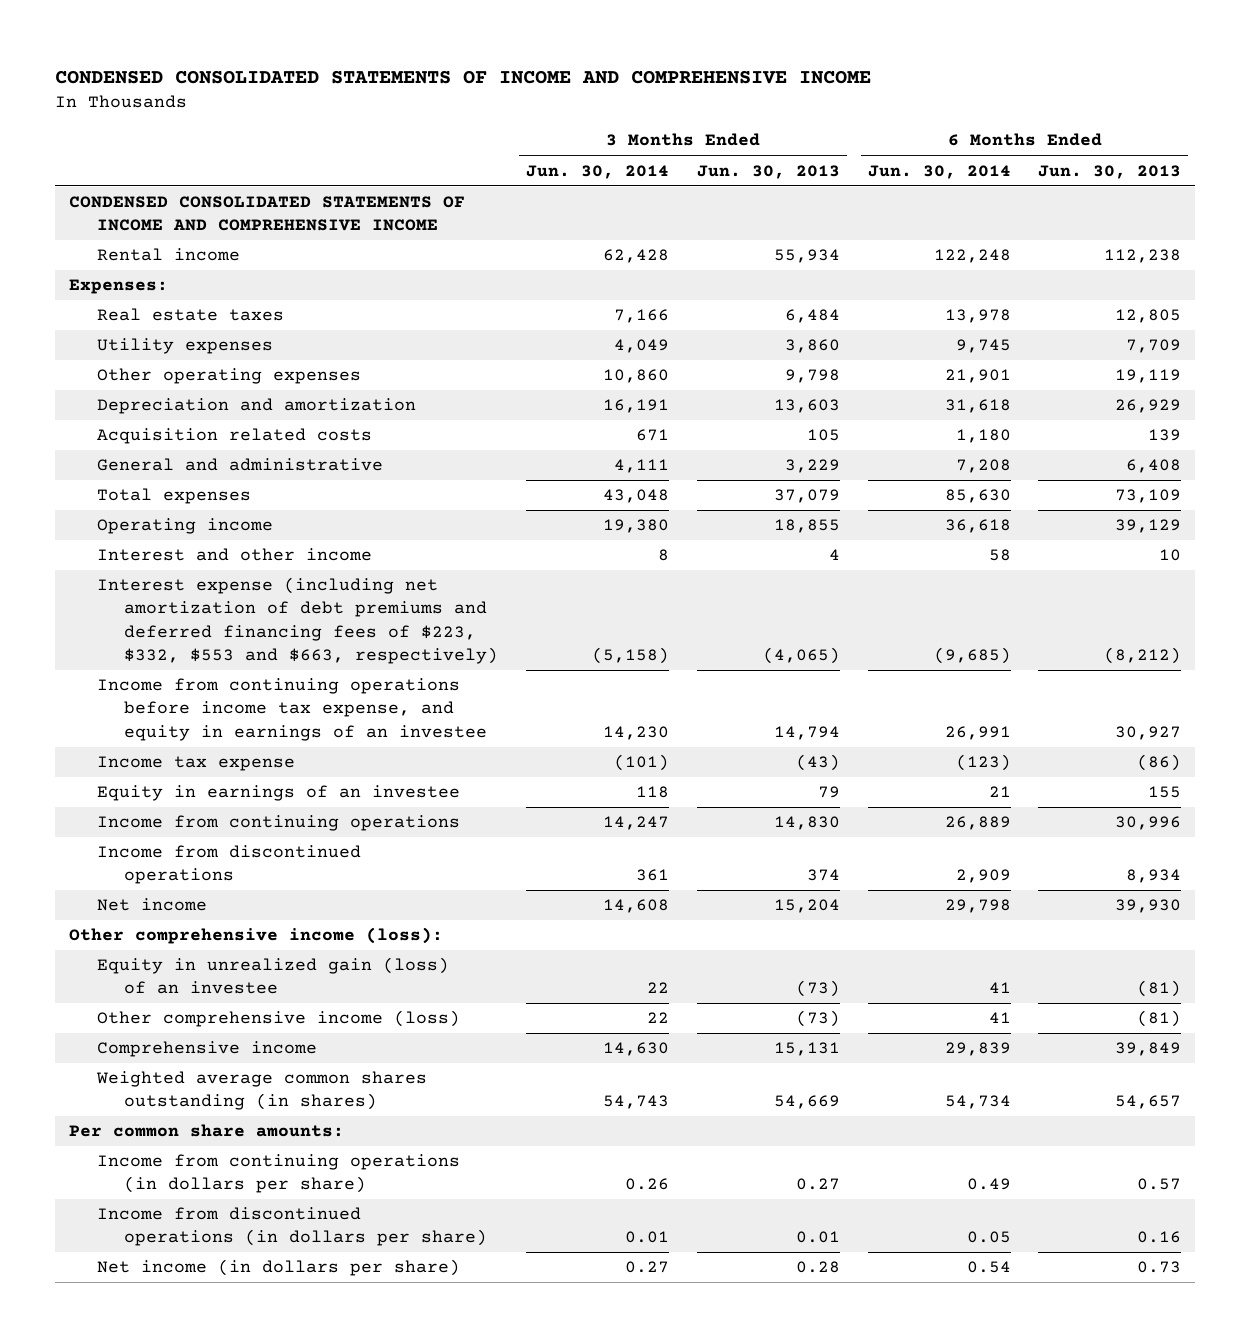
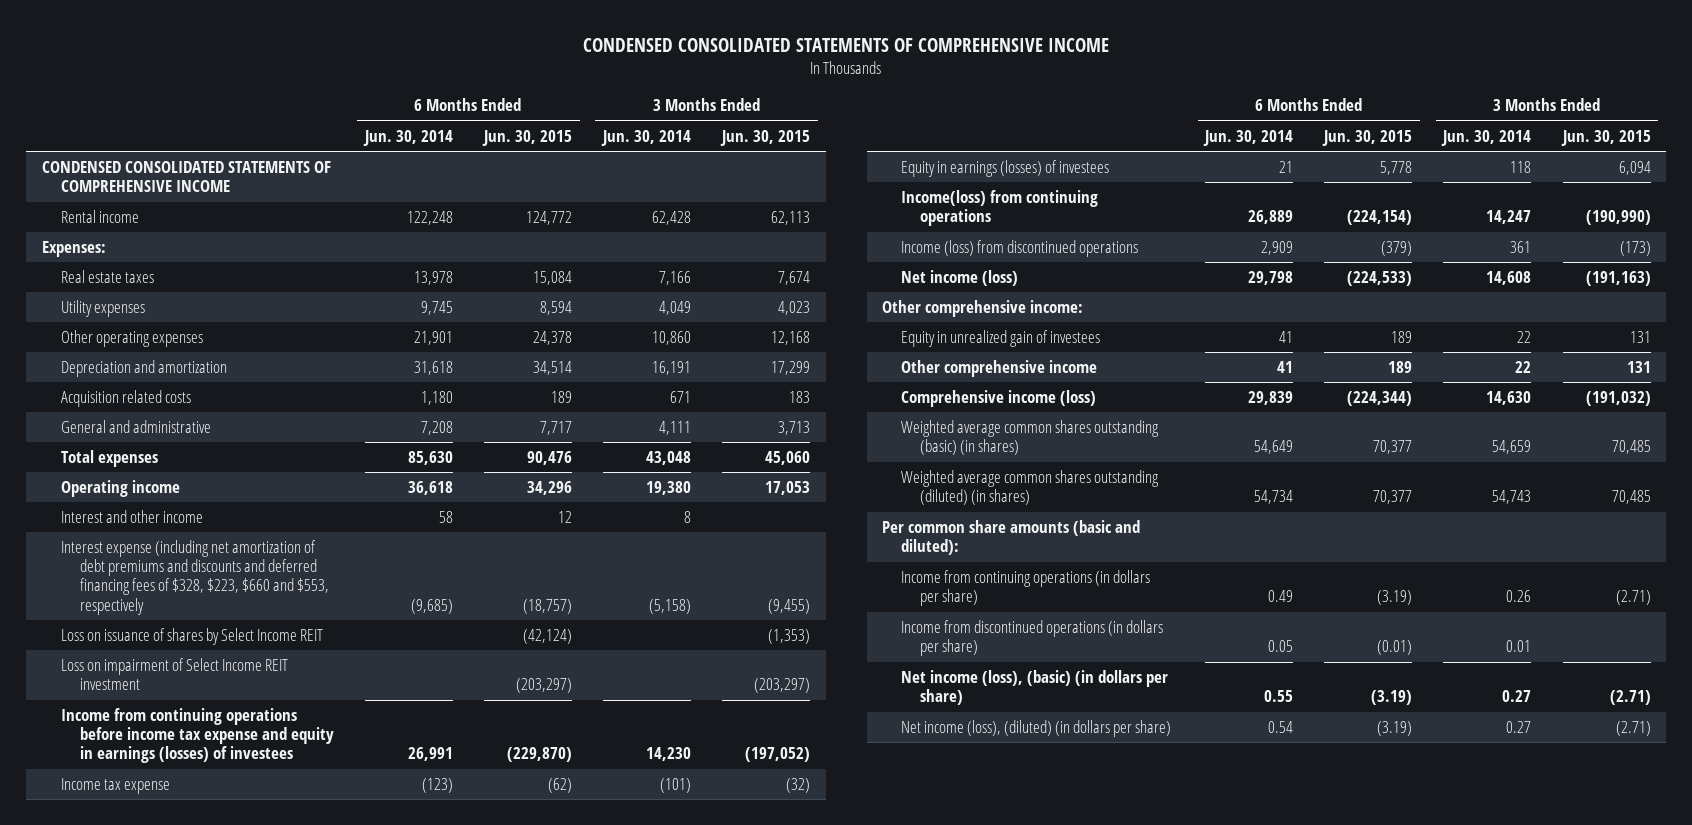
[55,69,872,84] CONDENSED CONSOLIDATED STATEMENTS OF INCOME AND COMPREHENSIVE INCOME -> [583,37,1110,52] CONDENSED CONSOLIDATED STATEMENTS OF COMPREHENSIVE INCOME
[696,164,840,179] Jun. 30, 2013 -> none
[1038,164,1182,179] Jun. 30, 2013 -> none
none -> [482,129,573,146] Jun. 30, 2015
none -> [720,129,811,146] Jun. 30, 2015
[69,196,466,232] CONDENSED CONSOLIDATED STATEMENTS OF INCOME AND COMPREHENSIVE INCOME -> [41,161,331,193] CONDENSED CONSOLIDATED STATEMENTS OF COMPREHENSIVE INCOME
[96,577,499,664] Interest expense (including net amortization of debt premiums and deferred financing fees of $223, $332, $553 and $663, respectively) -> [60,540,329,615] Interest expense (including net amortization of debt premiums and discounts and deferred financing fees of $328, $223, $660 and $553, respectively
none -> [60,628,323,646] Loss on issuance of shares by Select Income REIT
none -> [60,658,288,691] Loss on impairment of Select Income REIT investment
[96,678,488,741] Income from continuing operations before income tax expense, and equity in earnings of an investee -> [60,708,334,764] Income from continuing operations before income tax expense and equity in earnings (losses) of investees
[96,785,460,802] Equity in earnings of an investee -> [901,160,1110,178] Equity in earnings (losses) of investees
[96,815,460,832] Income from continuing operations -> [901,190,1099,227] Income(loss) from continuing operations
[96,845,361,885] Income from discontinued operations -> [901,240,1139,258] Income (loss) from discontinued operations
[96,898,207,912] Net income -> [901,270,1019,287] Net income (loss)
[69,927,444,945] Other comprehensive income (loss): -> [882,300,1084,318] Other comprehensive income:
[96,957,449,995] Equity in unrealized gain (loss) of an investee -> [901,330,1101,348] Equity in unrealized gain of investees
[96,1010,460,1028] Other comprehensive income (loss) -> [901,360,1098,378] Other comprehensive income
[96,1041,317,1058] Comprehensive income -> [901,390,1097,408] Comprehensive income (loss)
[95,1071,427,1111] Weighted average common shares outstanding (in shares) -> [901,420,1160,456] Weighted average common shares outstanding (basic) (in shares)
[603,1095,670,1110] 54,743 -> [1492,440,1532,455] 54,659
[944,1095,1011,1110] 54,734 -> [1254,440,1294,455] 54,649
none -> [901,470,1160,506] Weighted average common shares outstanding (diluted) (in shares)
[69,1124,345,1138] Per common share amounts: -> [882,520,1141,556] Per common share amounts (basic and diluted):
[96,1259,460,1277] Net income (in dollars per share) -> [901,670,1169,706] Net income (loss), (basic) (in dollars per share)
[966,1261,1011,1274] 0.54 -> [1264,690,1294,703] 0.55
none -> [901,720,1172,738] Net income (loss), (diluted) (in dollars per share)

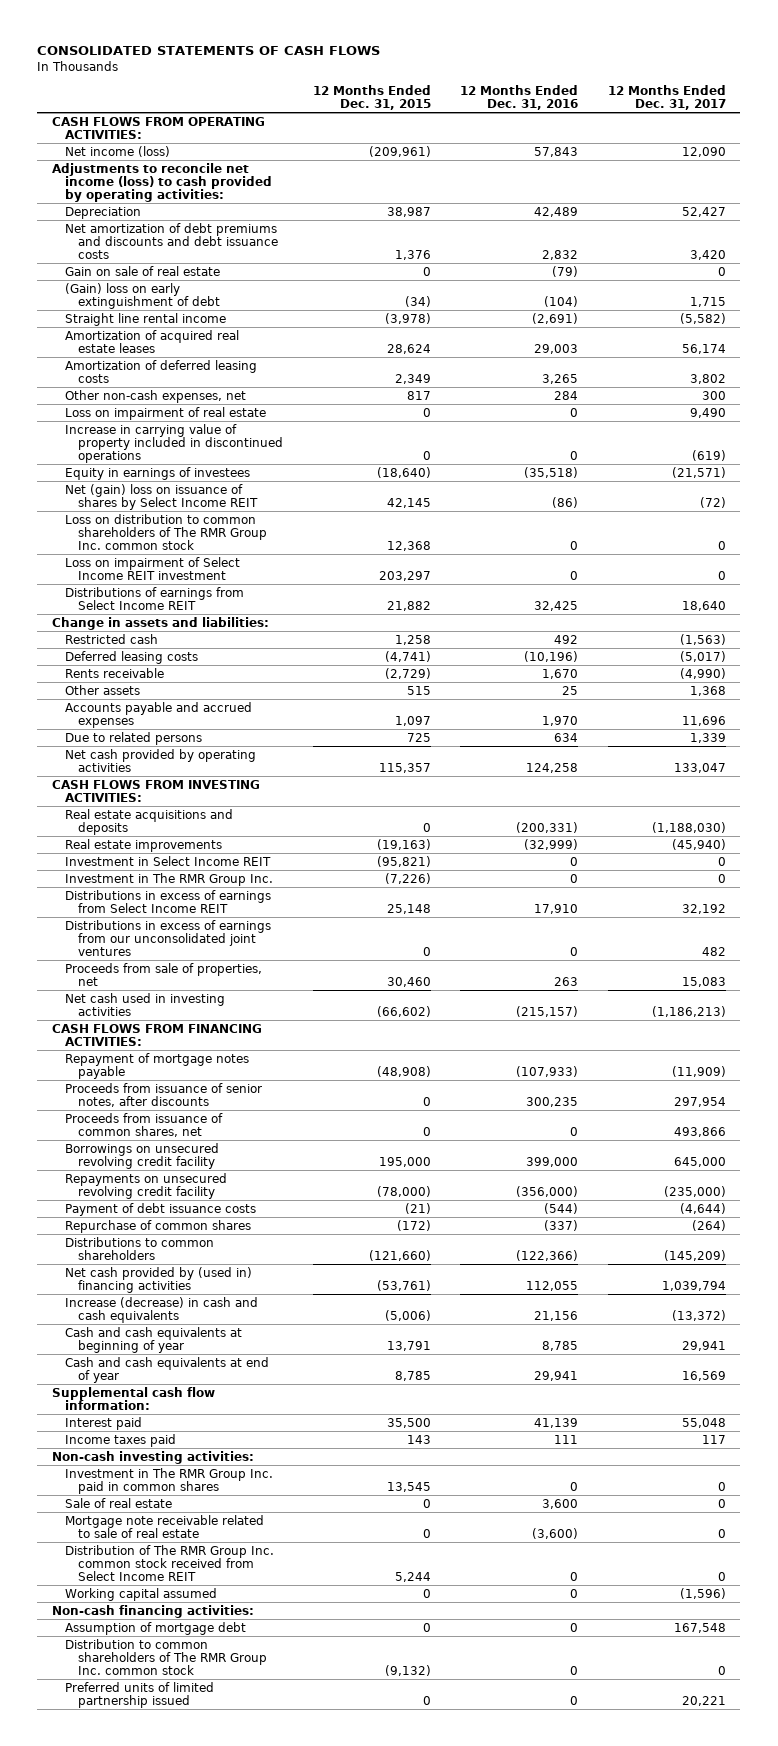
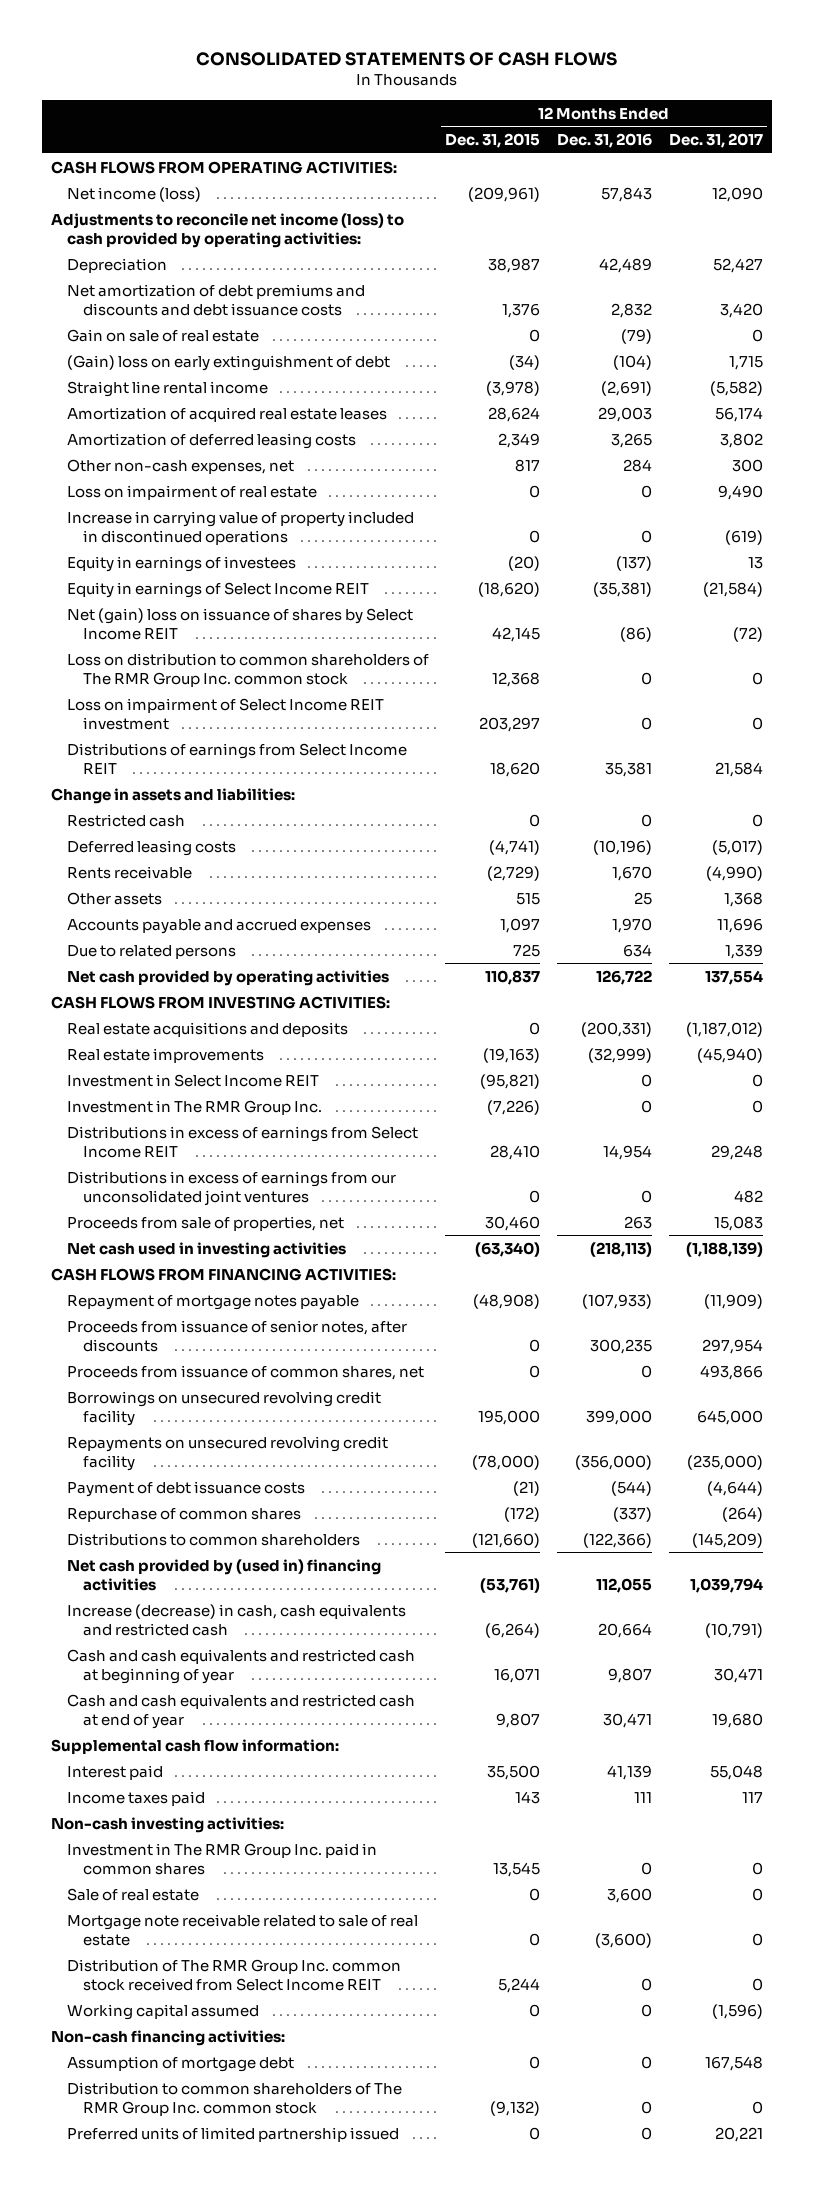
[376,466,431,478] (18,640) -> [508,555,541,571] (20)
[524,466,579,478] (35,518) -> [616,555,653,571] (137)
[671,466,726,478] (21,571) -> [748,556,764,569] 13
none -> [66,581,369,598] Equity in earnings of Select Income REIT
[386,600,431,611] 21,882 -> [490,761,541,777] 18,620
[534,600,579,611] 32,425 -> [605,761,653,777] 35,381
[681,600,726,611] 18,640 -> [715,761,764,777] 21,584
[394,634,431,645] 1,258 -> [529,813,541,827] 0
[554,634,579,644] 492 -> [641,813,653,827] 0
[679,633,726,645] (1,563) -> [752,813,764,827] 0
[378,762,431,773] 115,357 -> [485,969,541,985] 110,837
[526,762,579,773] 124,258 -> [596,969,653,985] 126,722
[673,762,726,773] 133,047 -> [705,969,764,985] 137,554
[651,821,726,833] (1,188,030) -> [686,1021,764,1037] (1,187,012)
[386,903,431,914] 25,148 -> [490,1144,541,1160] 28,410
[534,903,579,914] 17,910 -> [603,1144,653,1160] 14,954
[681,903,726,914] 32,192 -> [711,1144,764,1160] 29,248
[376,1005,431,1017] (66,602) -> [475,1241,541,1257] (63,340)
[516,1005,579,1017] (215,157) -> [590,1241,653,1257] (218,113)
[651,1005,726,1017] (1,186,213) -> [686,1241,764,1257] (1,188,139)
[65,1296,259,1323] Increase (decrease) in cash and cash equivalents -> [66,1603,406,1636] Increase (decrease) in cash, cash equivalents and restricted cash
[384,1309,431,1321] (5,006) -> [485,1622,541,1638] (6,264)
[534,1310,579,1321] 21,156 -> [598,1622,653,1638] 20,664
[671,1309,726,1321] (13,372) -> [705,1622,764,1638] (10,791)
[65,1326,243,1353] Cash and cash equivalents at beginning of year -> [66,1648,415,1684] Cash and cash equivalents and restricted cash at beginning of year
[386,1340,431,1351] 13,791 -> [494,1667,541,1683] 16,071
[542,1340,579,1351] 8,785 -> [608,1667,653,1683] 9,807
[681,1340,726,1351] 29,941 -> [714,1667,764,1683] 30,471
[65,1356,270,1383] Cash and cash equivalents at end of year -> [66,1693,415,1729] Cash and cash equivalents and restricted cash at end of year
[394,1370,431,1381] 8,785 -> [496,1712,541,1728] 9,807
[534,1370,579,1381] 29,941 -> [603,1712,653,1728] 30,471
[681,1370,726,1381] 16,569 -> [712,1712,764,1728] 19,680

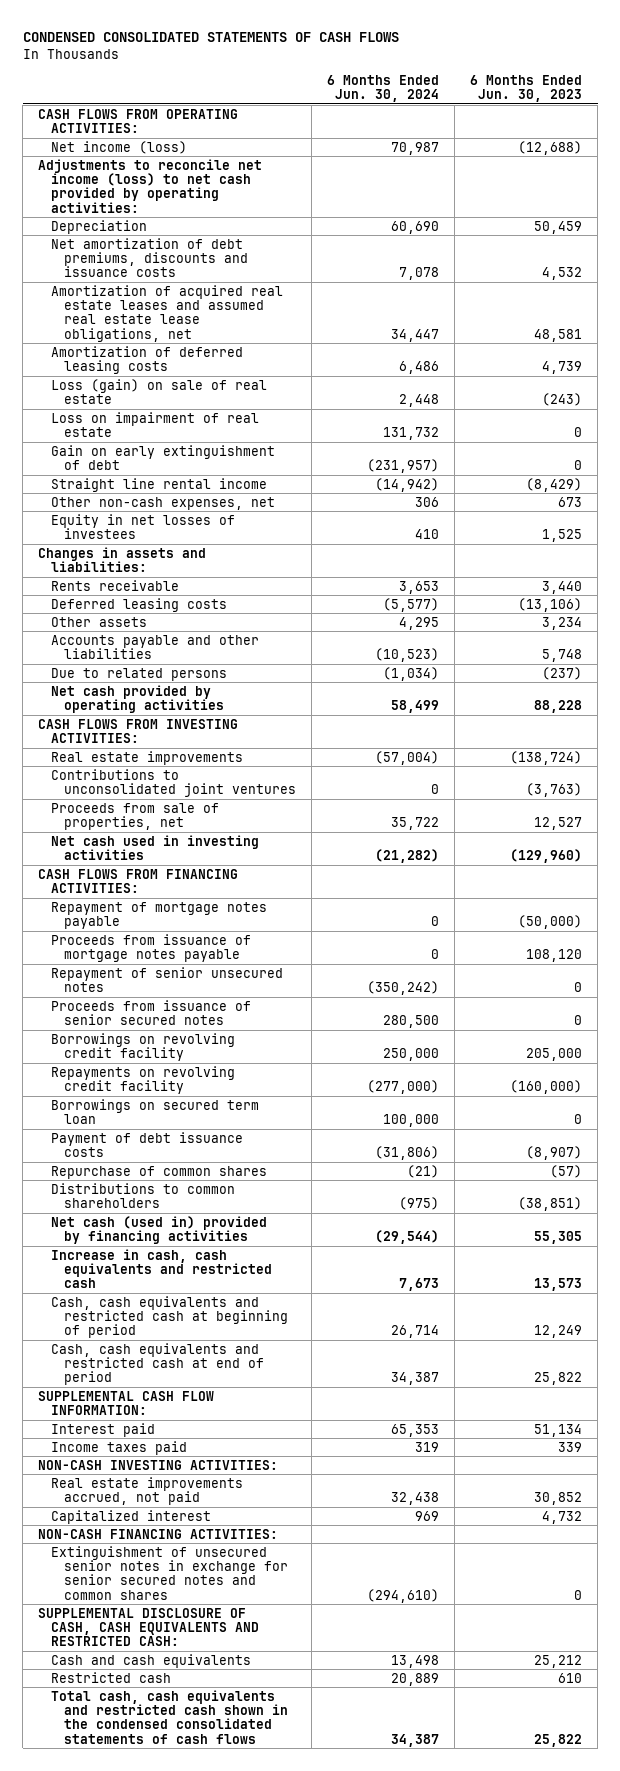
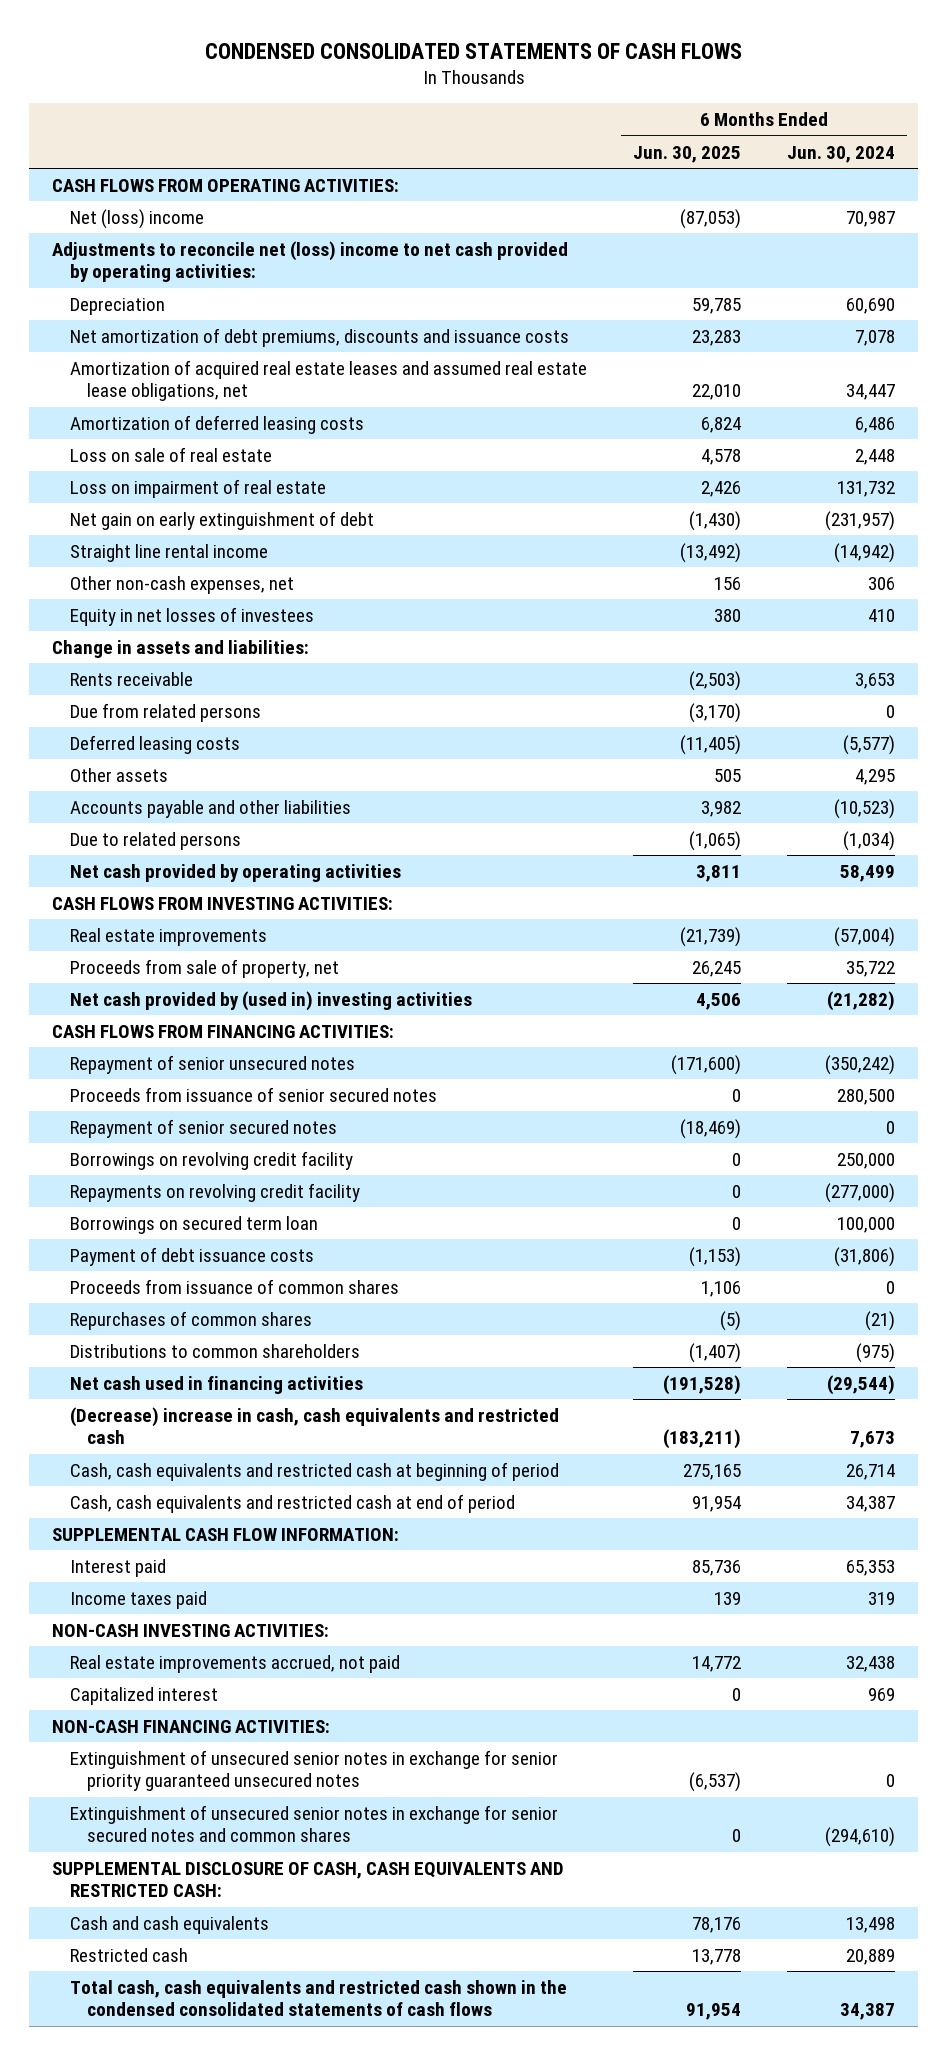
[470,74,583,103] 6 Months Ended Jun. 30, 2023 -> none
none -> [632,145,741,163] Jun. 30, 2025
[51,140,188,154] Net income (loss) -> [69,208,204,229] Net (loss) income
[38,158,263,213] Adjustments to reconcile net income (loss) to net cash provided by operating activities: -> [52,240,569,283] Adjustments to reconcile net (loss) income to net cash provided by operating activities:
[51,378,268,405] Loss (gain) on sale of real estate -> [69,446,272,462] Loss on sale of real estate
[51,444,276,471] Gain on early extinguishment of debt -> [69,510,374,530] Net gain on early extinguishment of debt
[38,546,207,573] Changes in assets and liabilities: -> [52,639,310,658] Change in assets and liabilities:
none -> [69,702,261,722] Due from related persons
[51,768,297,798] Contributions to unconsolidated joint ventures -> none
[51,802,220,831] Proceeds from sale of properties, net -> [69,958,339,978] Proceeds from sale of property, net
[51,834,260,861] Net cash used in investing activities -> [69,990,472,1011] Net cash provided by (used in) investing activities
[51,901,268,930] Repayment of mortgage notes payable -> none
[51,933,252,963] Proceeds from issuance of mortgage notes payable -> none
none -> [69,1118,337,1138] Repayment of senior secured notes
none -> [69,1278,399,1294] Proceeds from issuance of common shares
[51,1165,268,1179] Repurchase of common shares -> [69,1310,312,1330] Repurchases of common shares
[51,1215,268,1245] Net cash (used in) provided by financing activities -> [69,1375,363,1394] Net cash used in financing activities
[51,1248,273,1289] Increase in cash, cash equivalents and restricted cash -> [69,1406,559,1445] (Decrease) increase in cash, cash equivalents and restricted cash
none -> [69,1749,558,1792] Extinguishment of unsecured senior notes in exchange for senior priority guaranteed unsecured notes

